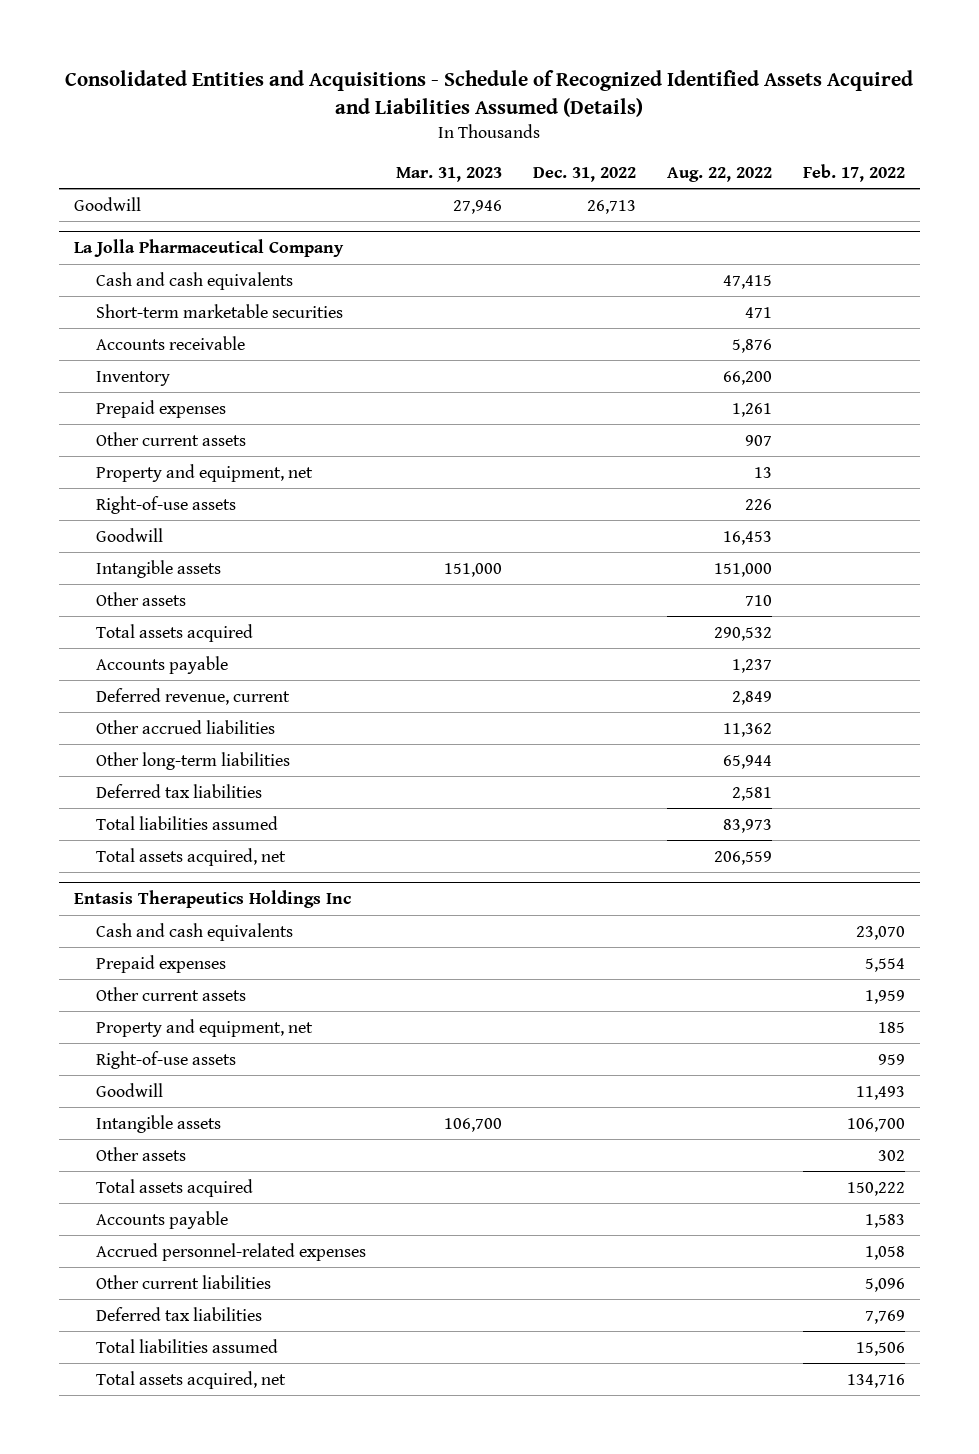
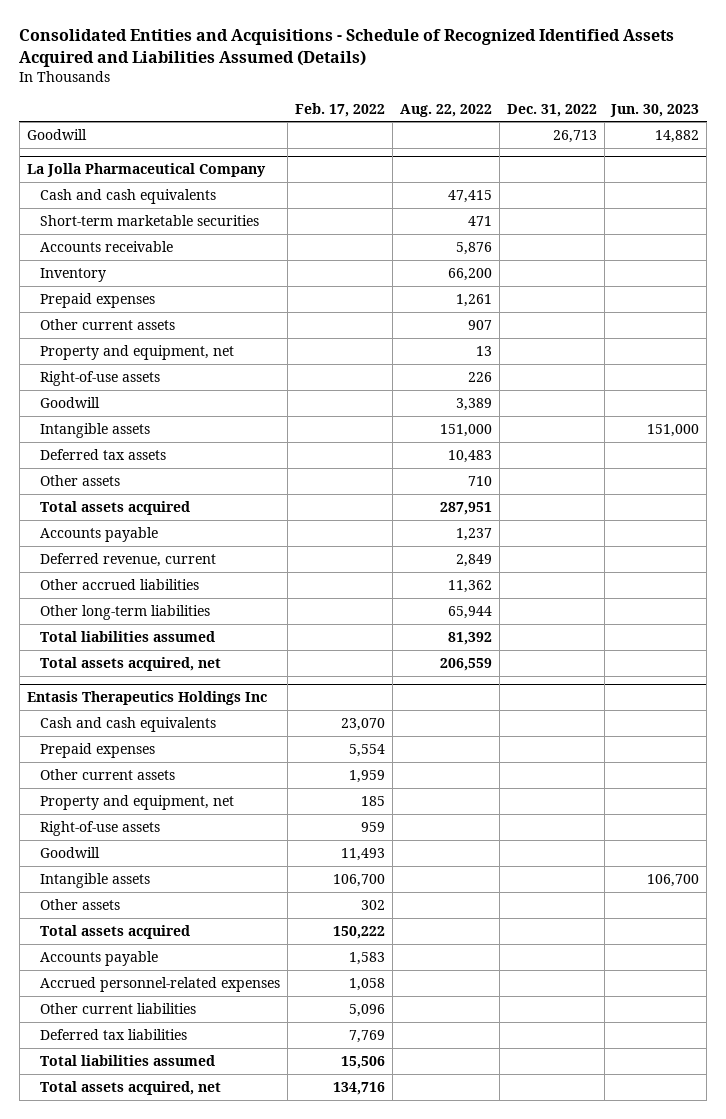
[396,166,503,182] Mar. 31, 2023 -> none
none -> [610,103,700,117] Jun. 30, 2023
[723,530,773,545] 16,453 -> [455,397,492,411] 3,389
none -> [39,448,166,460] Deferred tax assets
[714,626,773,641] 290,532 -> [439,501,492,515] 287,951
[95,783,262,798] Deferred tax liabilities -> none
[723,818,773,833] 83,973 -> [447,631,492,645] 81,392

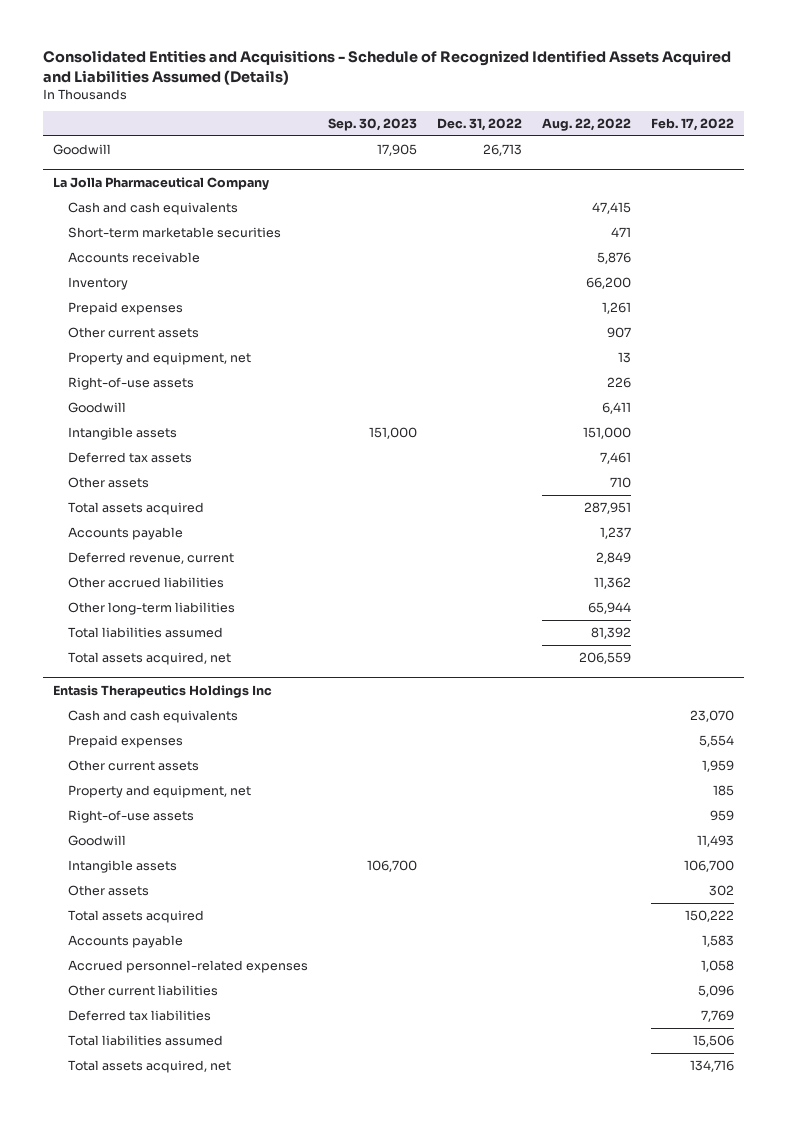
[610,103,700,117] Jun. 30, 2023 -> none
none -> [328,118,418,132] Sep. 30, 2023
[455,397,492,411] 3,389 -> [602,401,632,414] 6,411
[447,449,492,463] 10,483 -> [600,451,632,464] 7,461

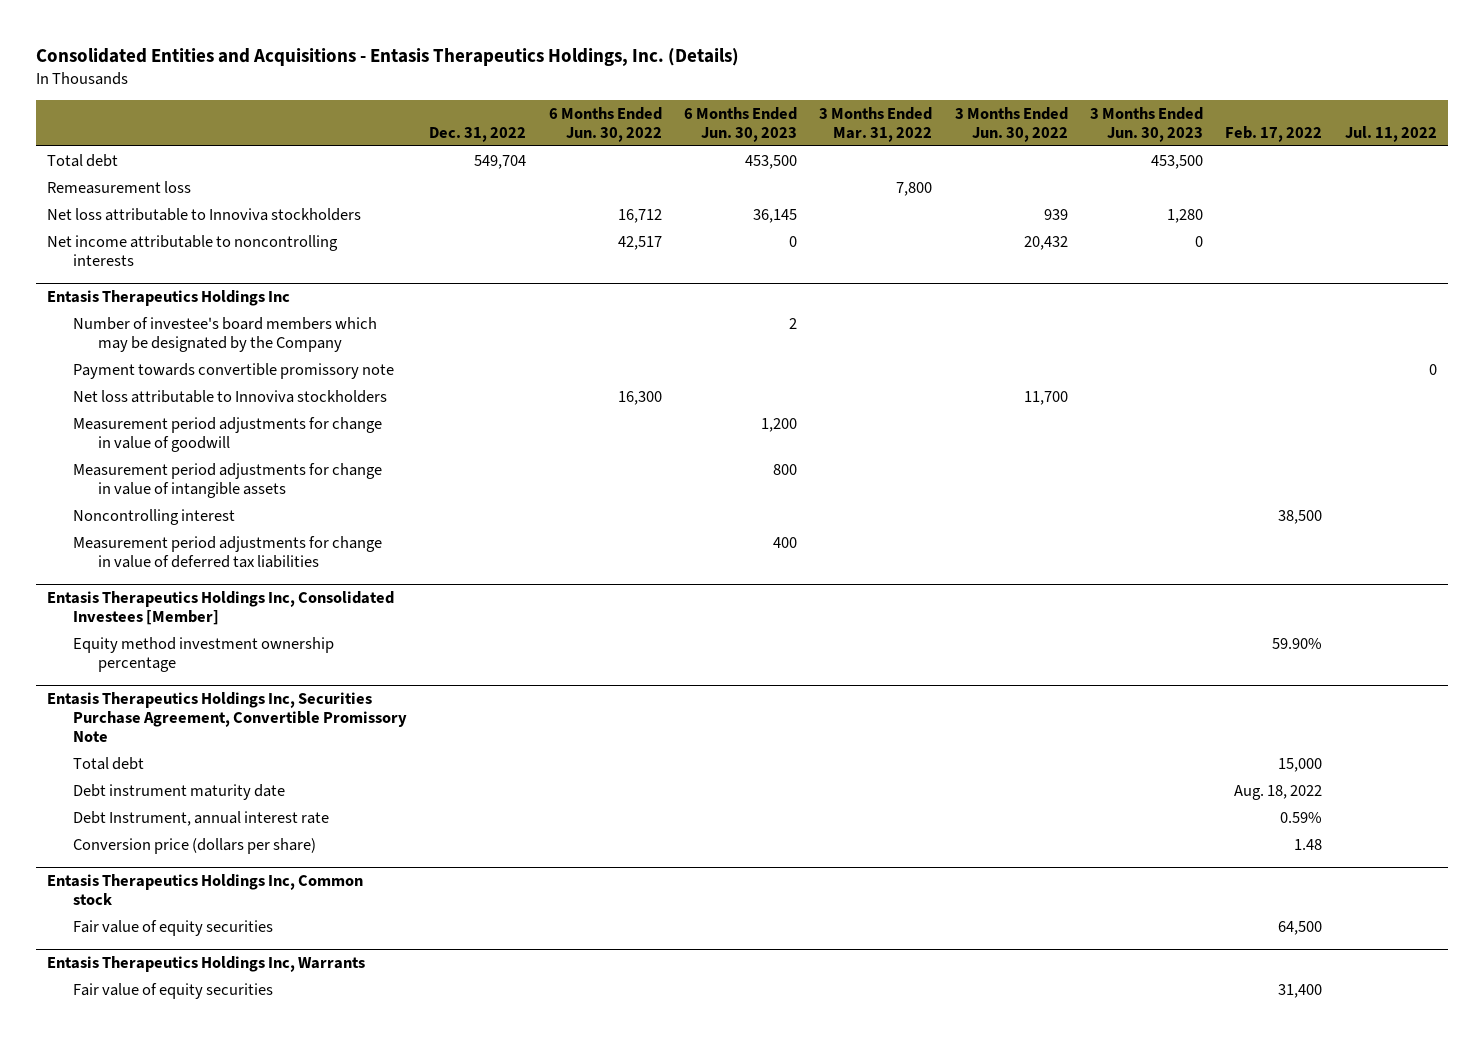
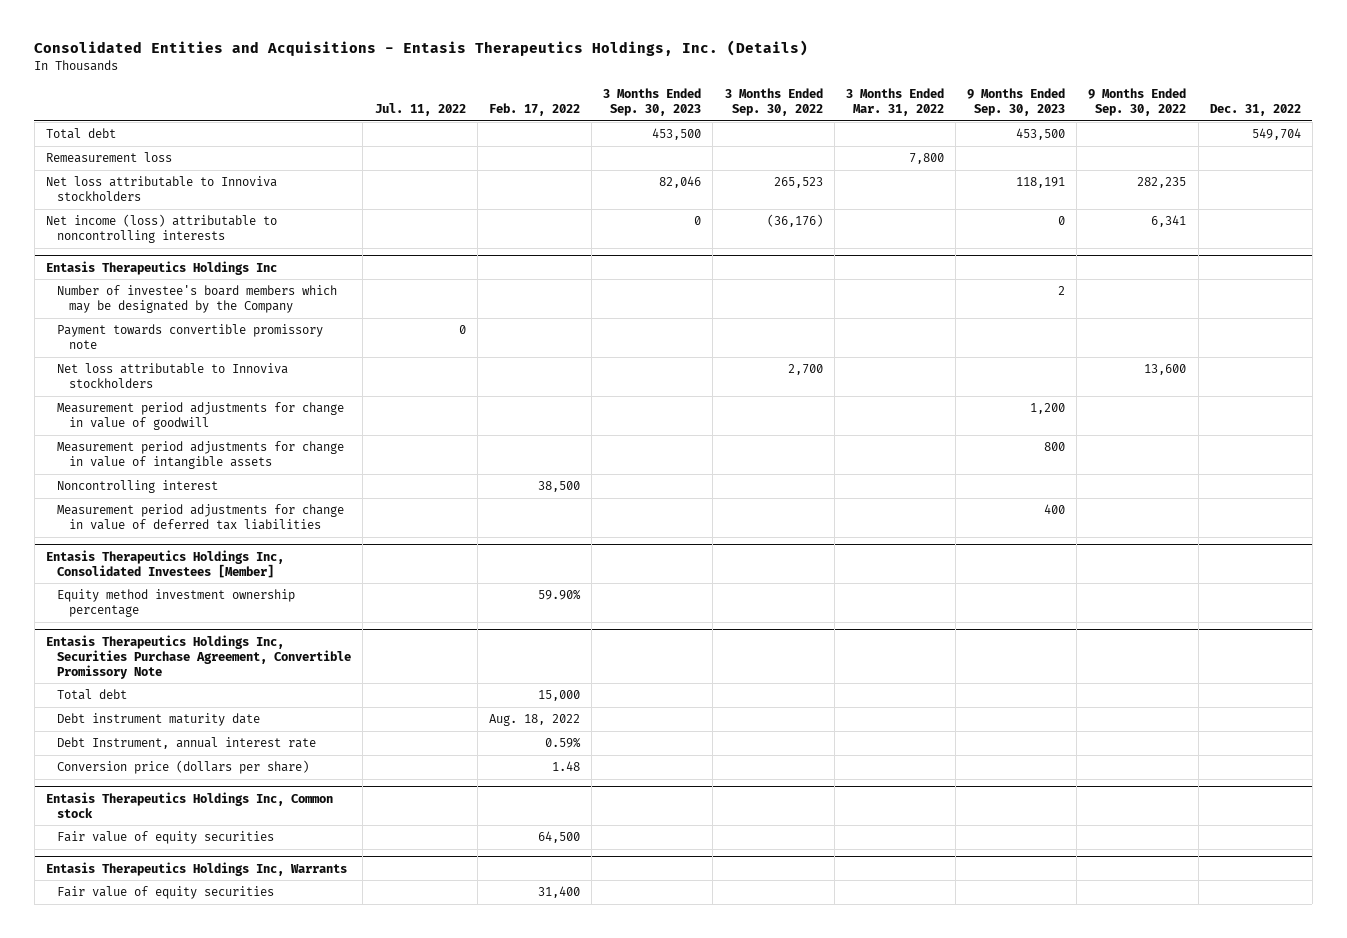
[548,106,662,142] 6 Months Ended Jun. 30, 2022 -> none
[683,106,797,142] 6 Months Ended Jun. 30, 2023 -> none
[954,106,1068,142] 3 Months Ended Jun. 30, 2022 -> none
[1089,106,1203,142] 3 Months Ended Jun. 30, 2023 -> none
none -> [603,87,702,116] 3 Months Ended Sep. 30, 2023
none -> [724,87,823,116] 3 Months Ended Sep. 30, 2022
none -> [967,87,1066,116] 9 Months Ended Sep. 30, 2023
none -> [1088,87,1187,116] 9 Months Ended Sep. 30, 2022
[47,234,339,266] Net income attributable to noncontrolling interests -> [45,214,277,244] Net income (loss) attributable to noncontrolling interests

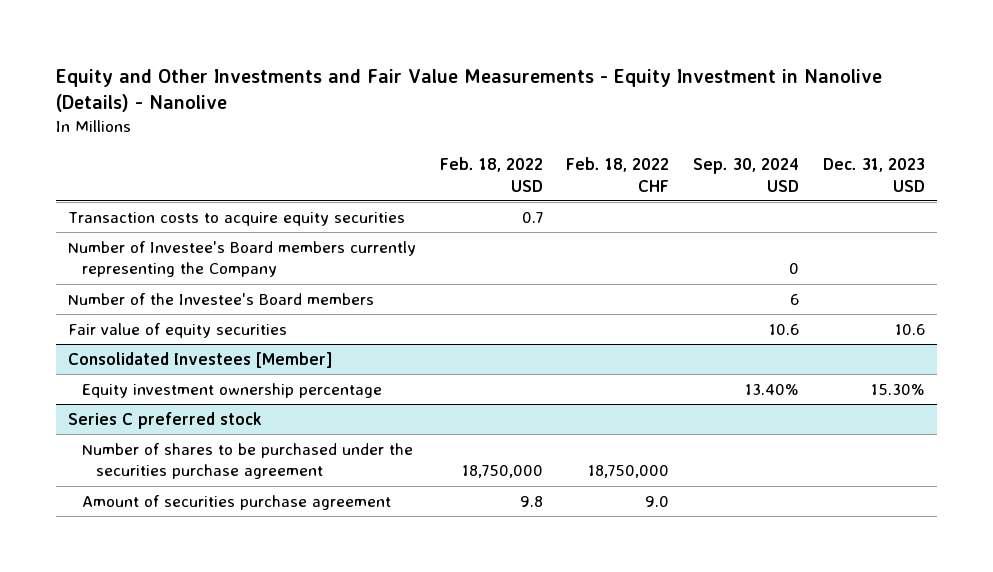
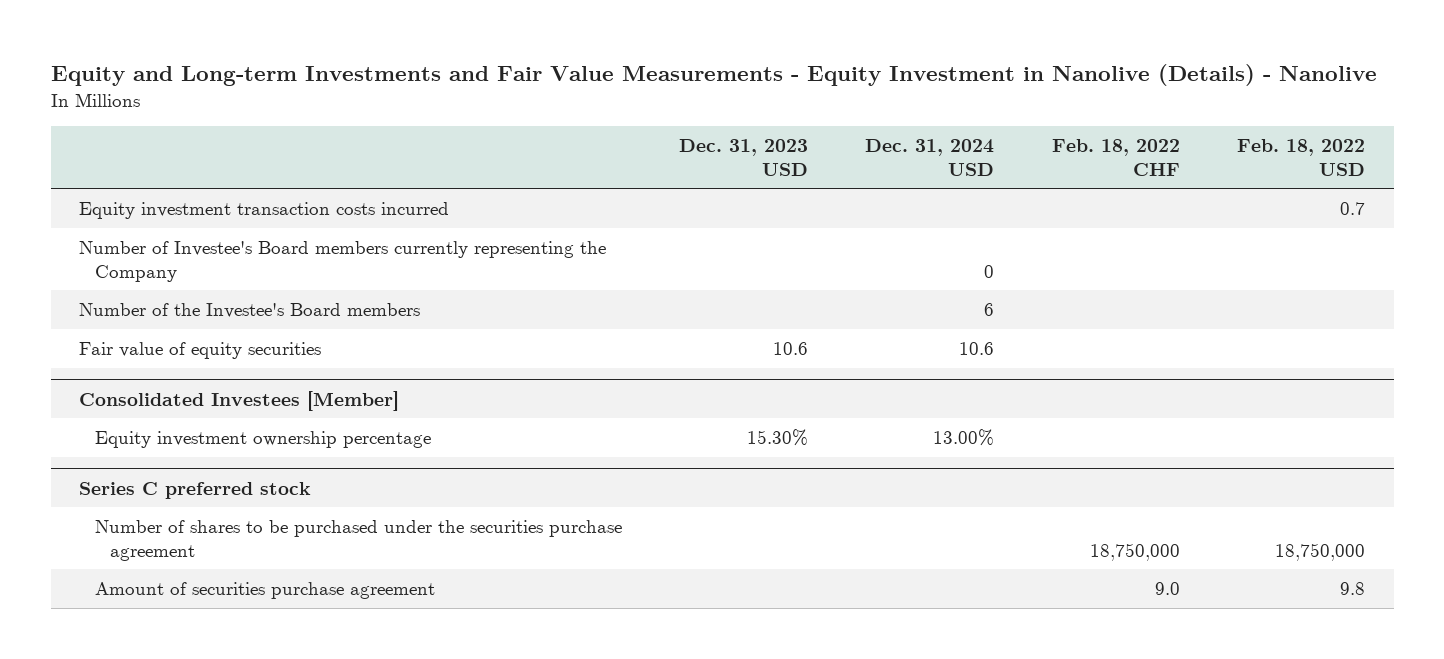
[56,68,883,113] Equity and Other Investments and Fair Value Measurements - Equity Investment in Nanolive (Details) - Nanolive -> [50,63,1377,86] Equity and Long-term Investments and Fair Value Measurements - Equity Investment in Nanolive (Details) - Nanolive
[693,158,800,192] Sep. 30, 2024 USD -> none
none -> [865,138,995,176] Dec. 31, 2024 USD
[67,211,405,226] Transaction costs to acquire equity securities -> none
none -> [79,201,450,219] Equity investment transaction costs incurred

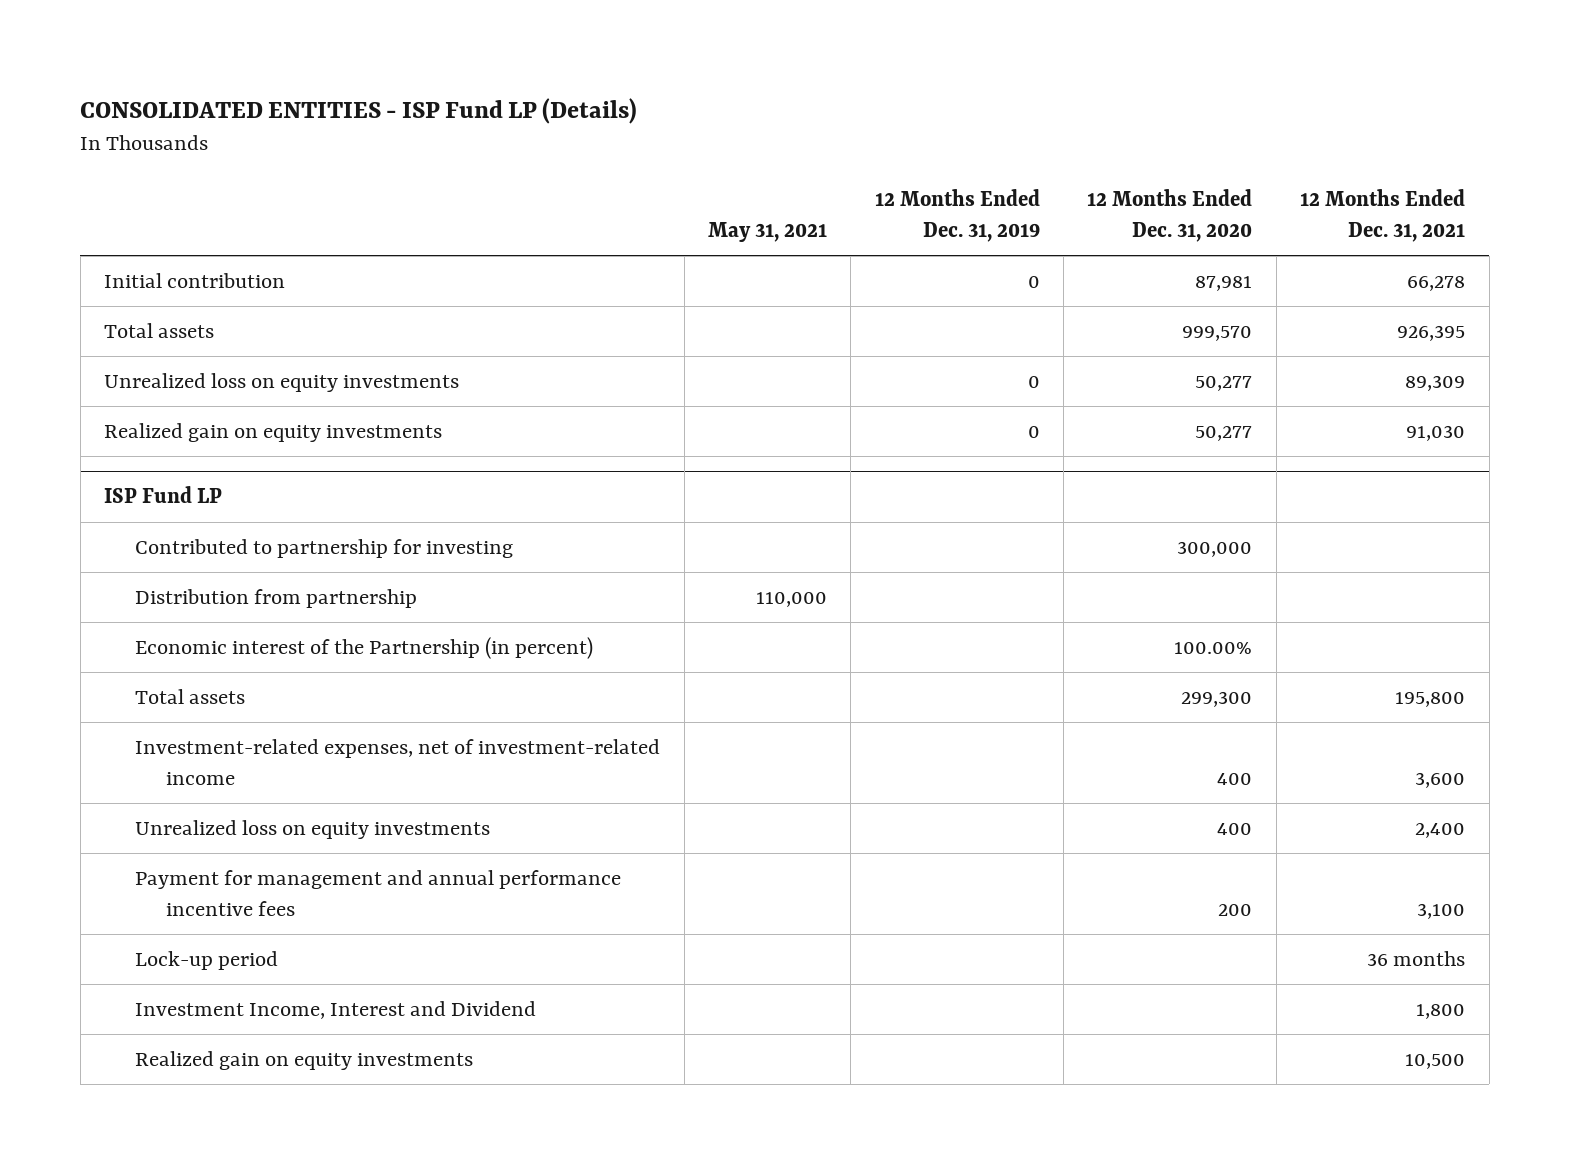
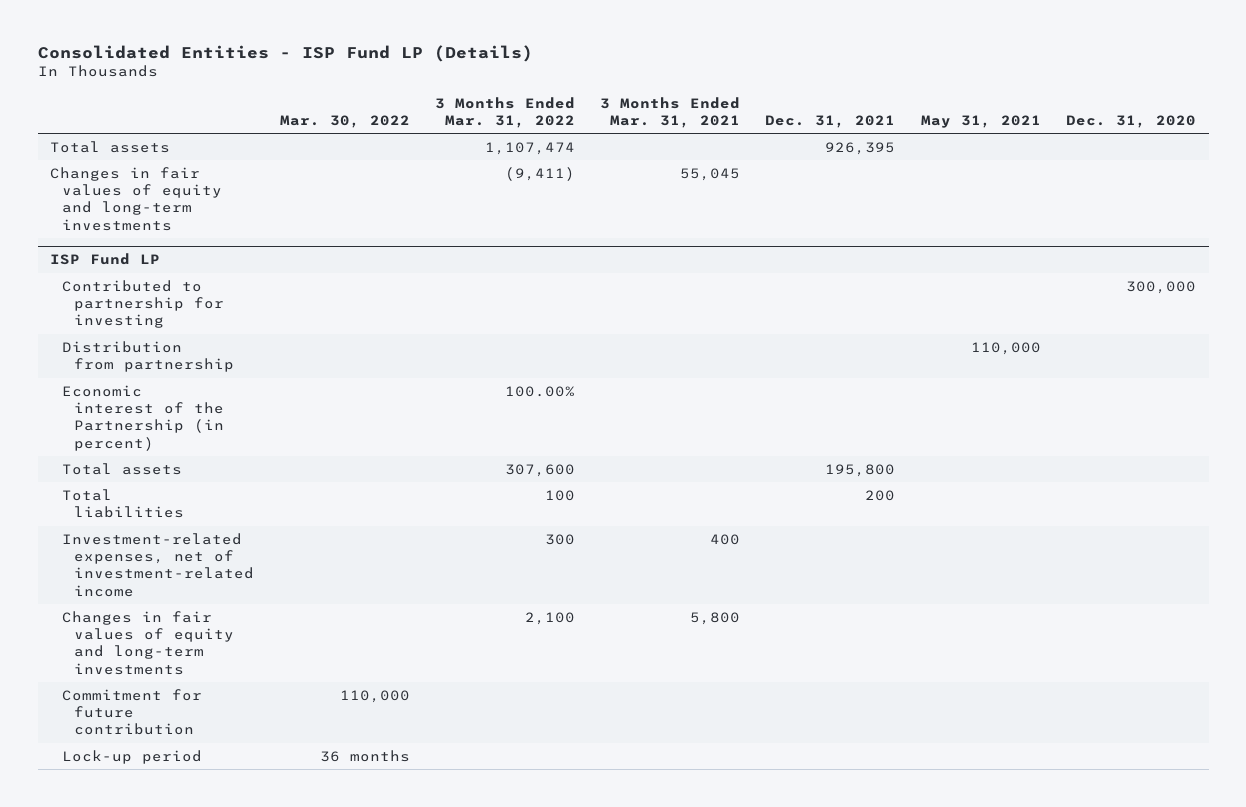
[80,97,638,124] CONSOLIDATED ENTITIES - ISP Fund LP (Details) -> [37,45,533,63] Consolidated Entities - ISP Fund LP (Details)
[874,189,1040,243] 12 Months Ended Dec. 31, 2019 -> none
[1087,189,1253,243] 12 Months Ended Dec. 31, 2020 -> none
[1300,189,1466,243] 12 Months Ended Dec. 31, 2021 -> none
none -> [279,114,410,128] Mar. 30, 2022
none -> [434,96,575,128] 3 Months Ended Mar. 31, 2022
none -> [600,96,741,128] 3 Months Ended Mar. 31, 2021
none -> [765,114,896,128] Dec. 31, 2021
none -> [1065,114,1196,128] Dec. 31, 2020
[104,272,286,288] Initial contribution -> none
[104,372,460,392] Unrealized loss on equity investments -> none
[104,422,443,442] Realized gain on equity investments -> [50,166,223,231] Changes in fair values of equity and long-term investments
none -> [62,488,185,519] Total liabilities
[135,819,491,839] Unrealized loss on equity investments -> none
[135,869,622,916] Payment for management and annual performance incentive fees -> none
none -> [62,610,235,675] Changes in fair values of equity and long-term investments
none -> [62,688,203,736] Commitment for future contribution
[135,1000,537,1019] Investment Income, Interest and Dividend -> none
[135,1050,474,1070] Realized gain on equity investments -> none

